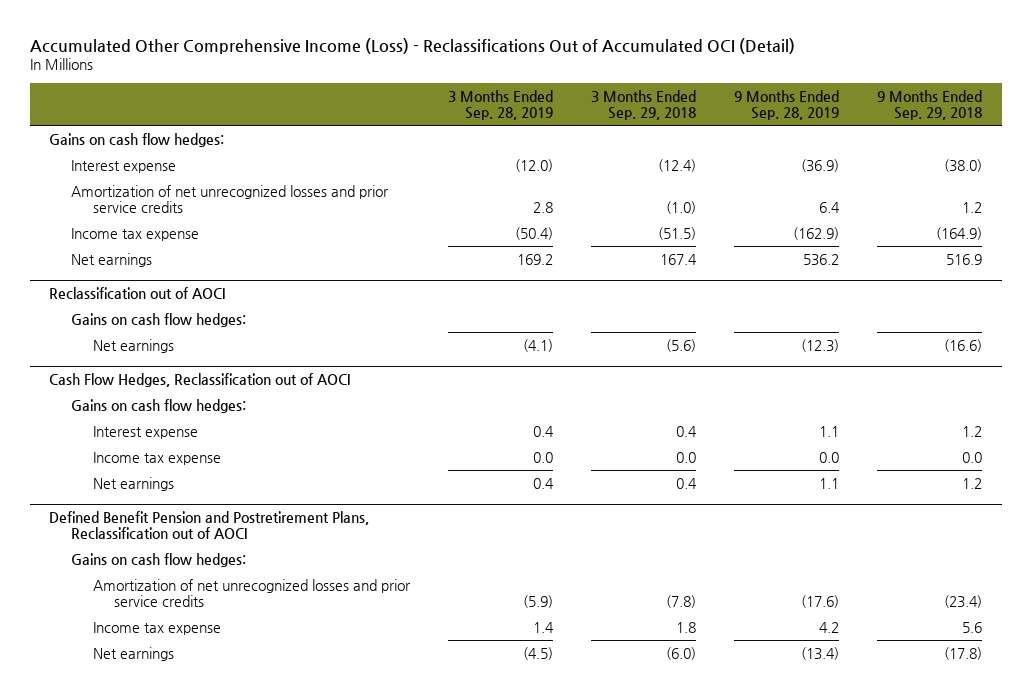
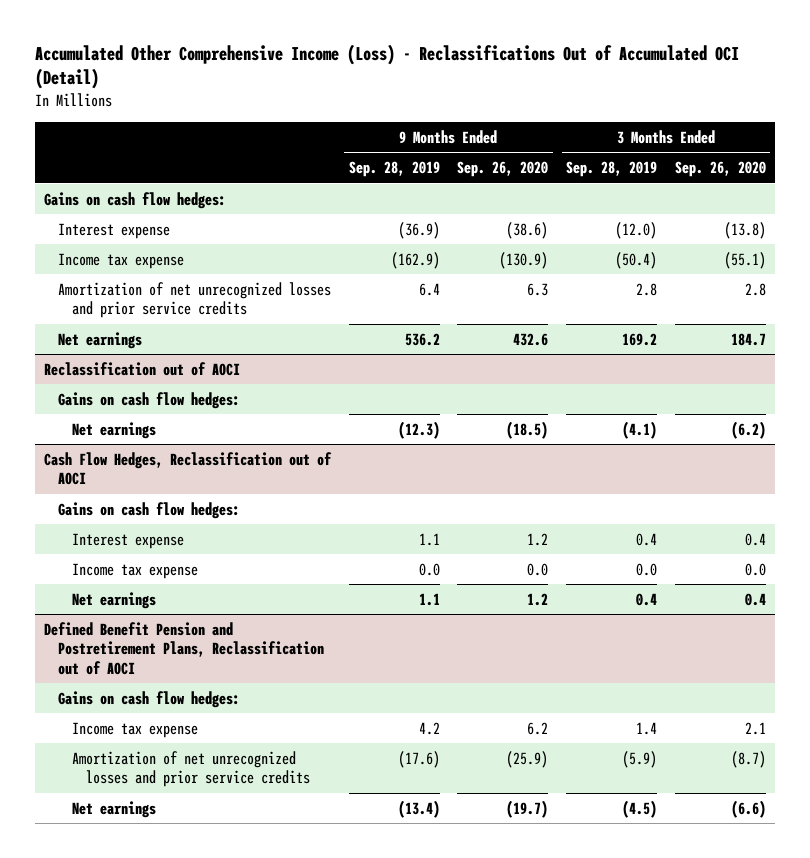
[591,89,697,121] 3 Months Ended Sep. 29, 2018 -> none
[877,89,983,121] 9 Months Ended Sep. 29, 2018 -> none
none -> [457,160,549,177] Sep. 26, 2020
none -> [674,160,766,177] Sep. 26, 2020
[70,184,389,213] Amortization of net unrecognized losses and prior service credits -> [57,281,331,319] Amortization of net unrecognized losses and prior service credits
[92,578,411,607] Amortization of net unrecognized losses and prior service credits -> [71,750,311,788] Amortization of net unrecognized losses and prior service credits

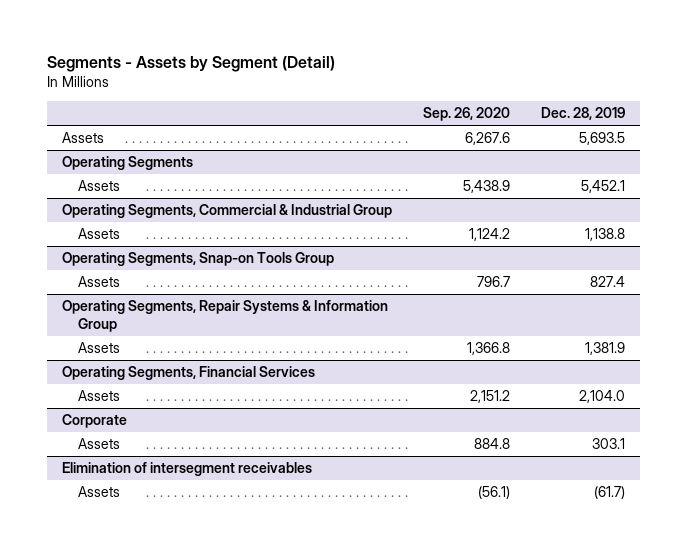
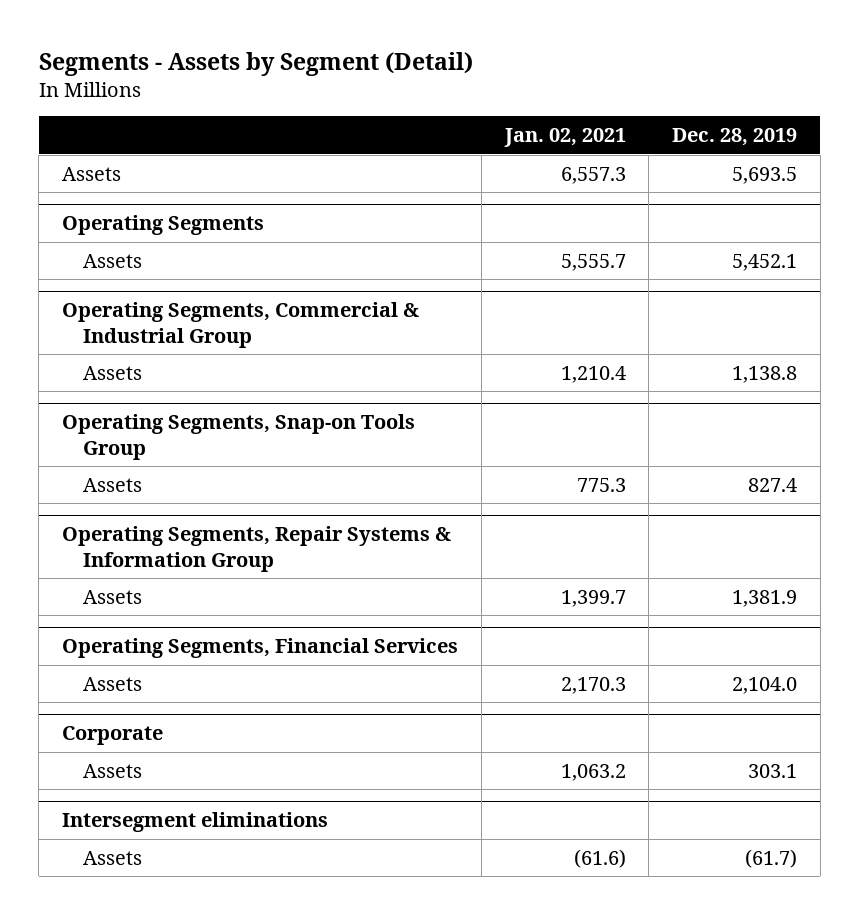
[423,107,511,122] Sep. 26, 2020 -> none
none -> [503,128,626,148] Jan. 02, 2021
[62,462,313,477] Elimination of intersegment receivables -> [62,812,329,833] Intersegment eliminations

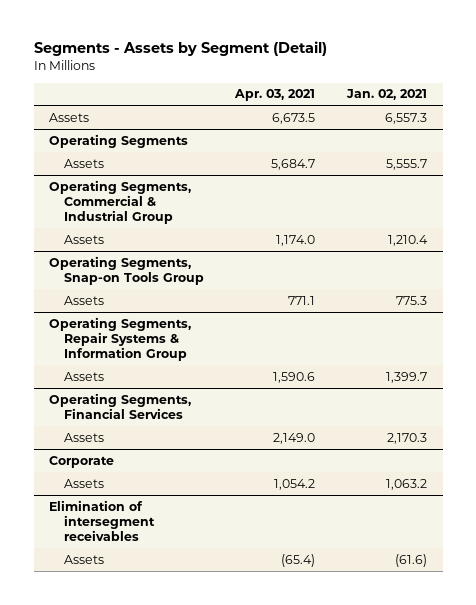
[672,128,798,147] Dec. 28, 2019 -> none
none -> [234,89,316,102] Apr. 03, 2021
[62,812,329,833] Intersegment eliminations -> [49,499,155,541] Elimination of intersegment receivables

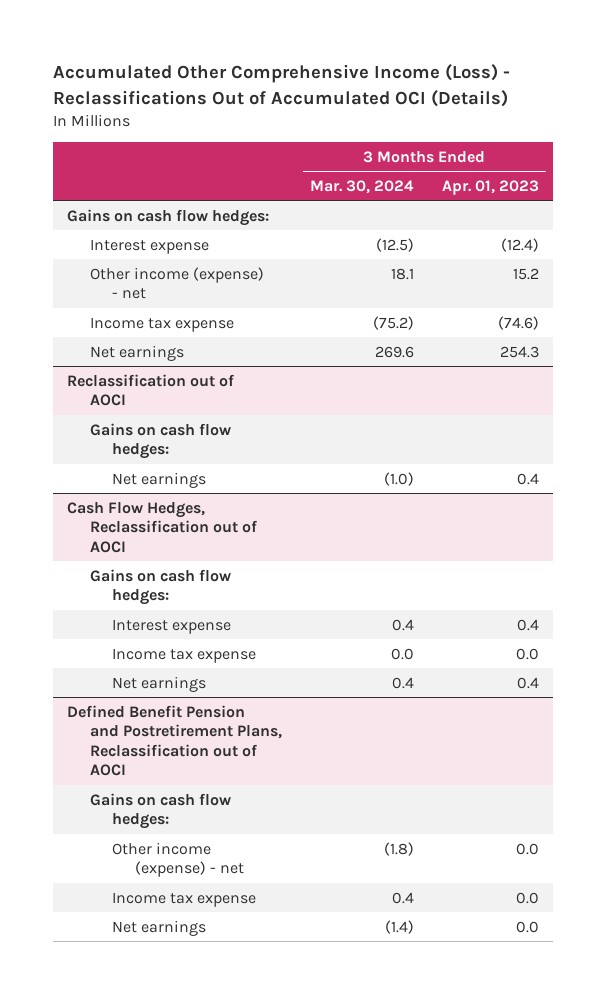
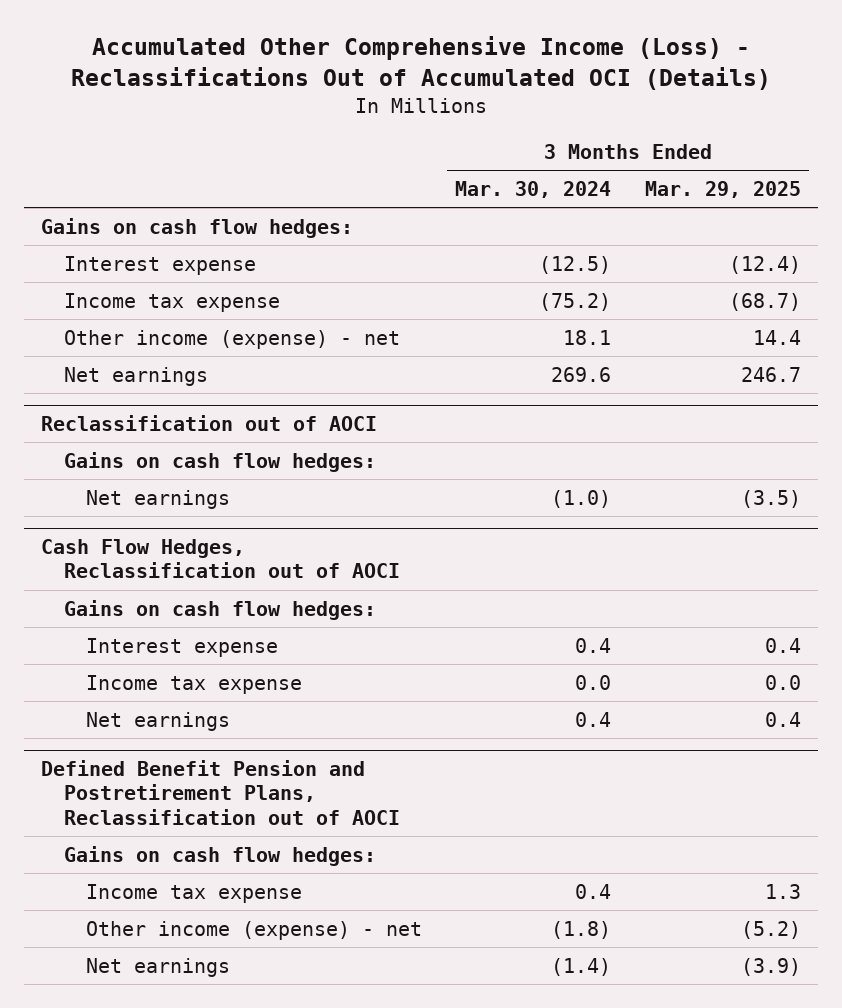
[441,179,539,195] Apr. 01, 2023 -> none
none -> [644,181,801,199] Mar. 29, 2025
[89,266,264,300] Other income (expense) - net -> [63,329,400,349] Other income (expense) - net
[112,841,244,878] Other income (expense) - net -> [85,920,422,940] Other income (expense) - net

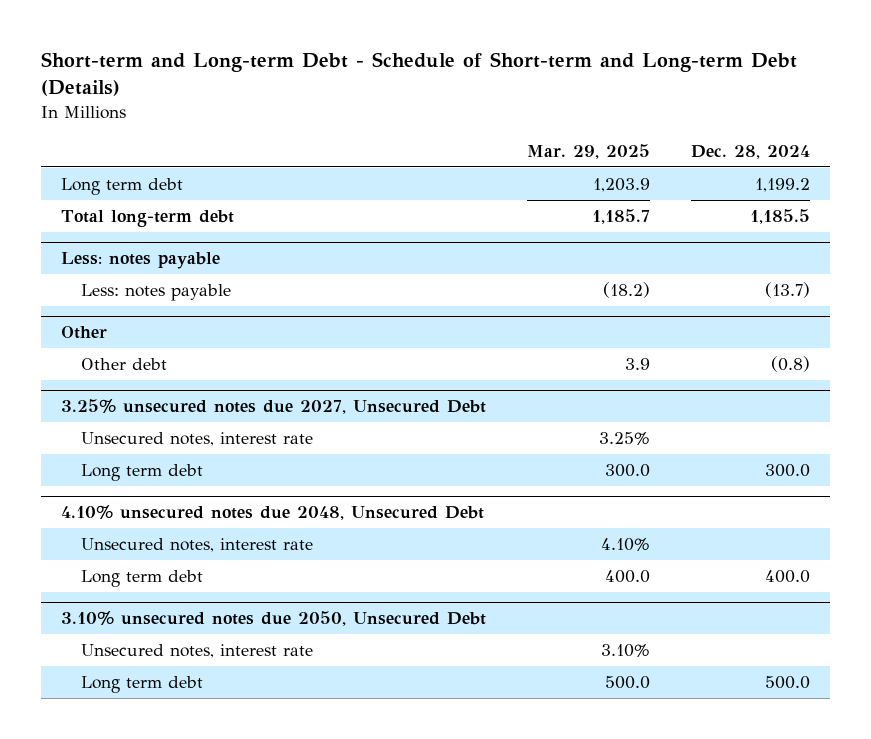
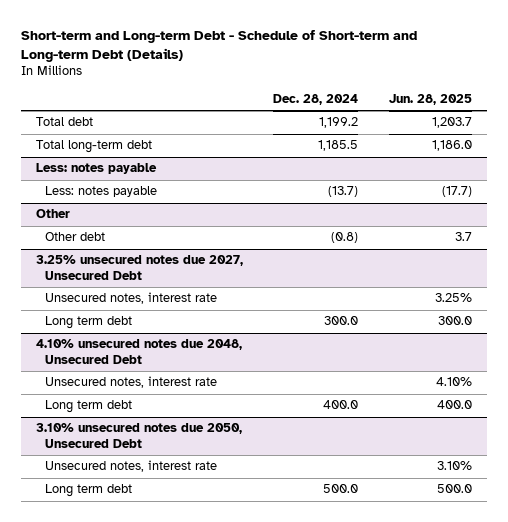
[526,143,650,159] Mar. 29, 2025 -> none
none -> [388,94,472,106] Jun. 28, 2025
[61,177,184,195] Long term debt -> [35,117,93,127] Total debt

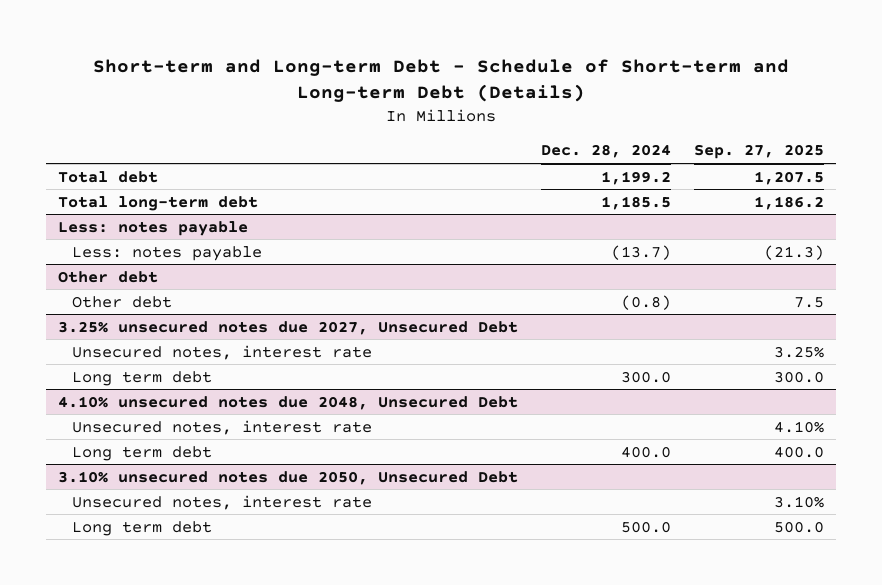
[388,94,472,106] Jun. 28, 2025 -> none
none -> [694,144,825,160] Sep. 27, 2025
[35,209,70,219] Other -> [57,270,158,283] Other debt

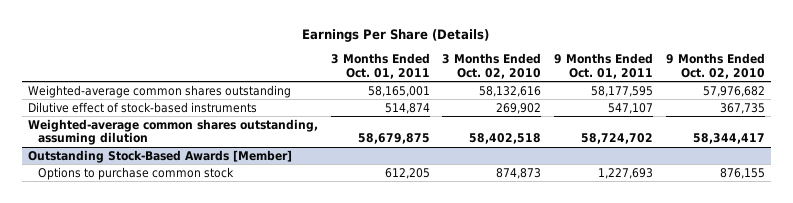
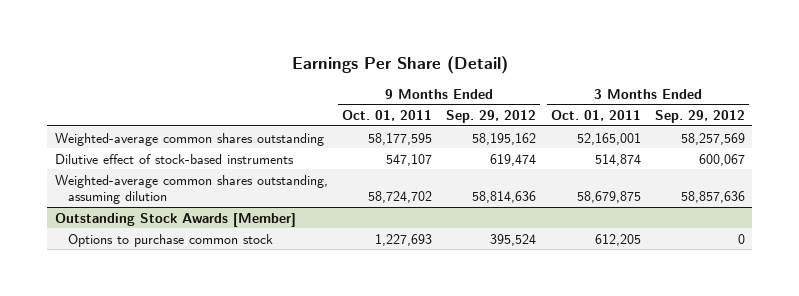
[302,29,490,43] Earnings Per Share (Details) -> [291,56,508,75] Earnings Per Share (Detail)
[442,53,542,80] 3 Months Ended Oct. 02, 2010 -> none
[665,53,765,80] 9 Months Ended Oct. 02, 2010 -> none
none -> [446,110,537,124] Sep. 29, 2012
none -> [654,110,745,124] Sep. 29, 2012
[367,85,430,97] 58,165,001 -> [576,132,641,145] 52,165,001
[28,149,293,163] Outstanding Stock-Based Awards [Member] -> [54,212,296,227] Outstanding Stock Awards [Member]

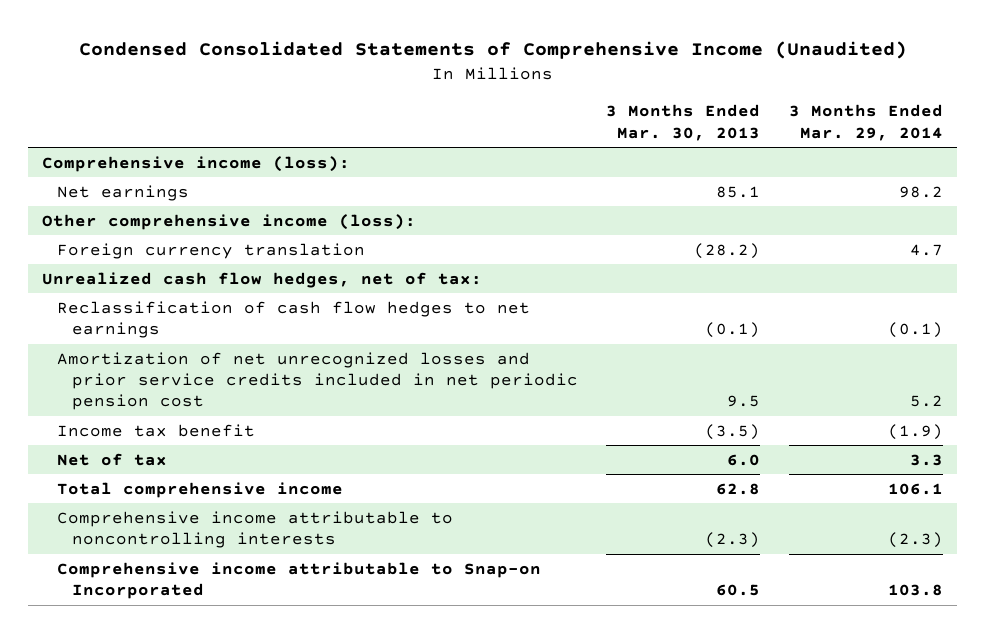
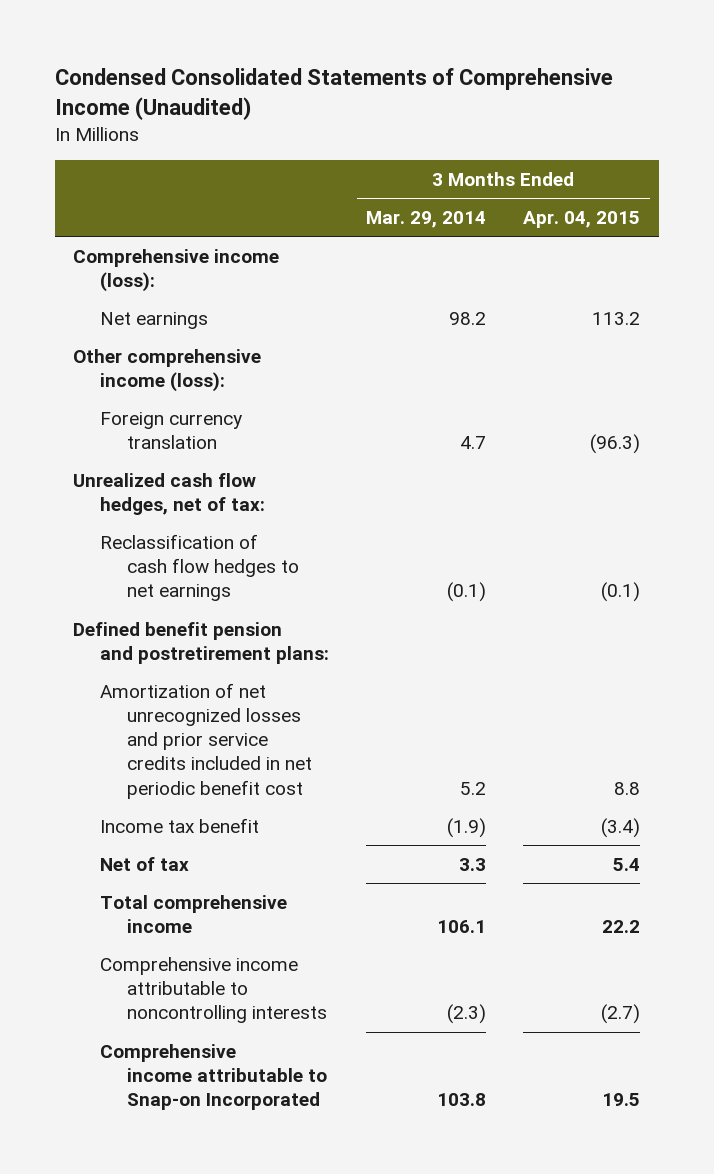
[606,104,761,141] 3 Months Ended Mar. 30, 2013 -> none
none -> [523,210,641,228] Apr. 04, 2015
none -> [73,621,330,665] Defined benefit pension and postretirement plans:
[57,351,578,411] Amortization of net unrecognized losses and prior service credits included in net periodic pension cost -> [100,682,313,799] Amortization of net unrecognized losses and prior service credits included in net periodic benefit cost

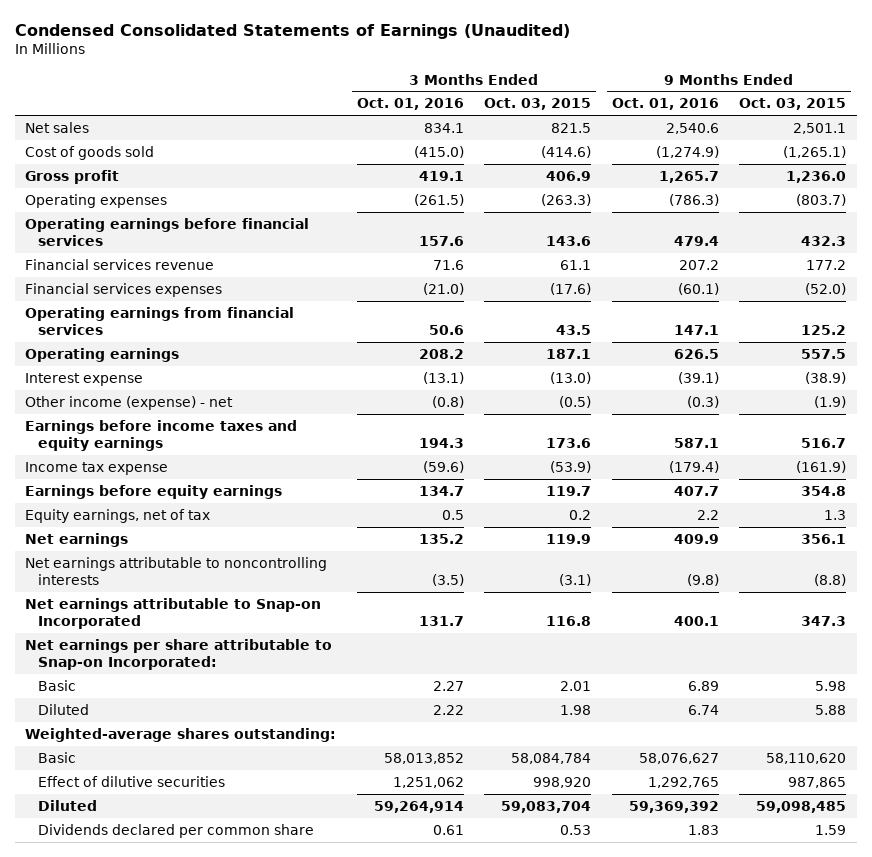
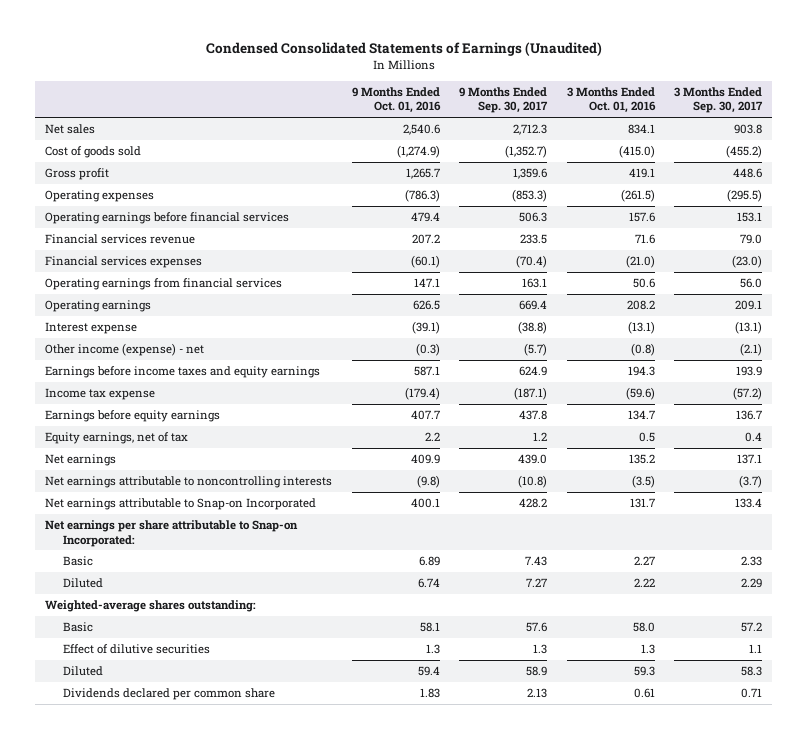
[484,98,592,111] Oct. 03, 2015 -> none
[739,98,847,111] Oct. 03, 2015 -> none
none -> [459,86,549,114] 9 Months Ended Sep. 30, 2017
none -> [674,86,764,114] 3 Months Ended Sep. 30, 2017
[383,752,464,764] 58,013,852 -> [632,622,655,633] 58.0
[638,752,719,764] 58,076,627 -> [419,622,440,633] 58.1
[392,776,464,788] 1,251,062 -> [640,644,655,655] 1.3
[647,776,719,788] 1,292,765 -> [425,644,440,655] 1.3
[373,800,464,813] 59,264,914 -> [633,666,655,677] 59.3
[628,800,719,813] 59,369,392 -> [417,666,440,677] 59.4

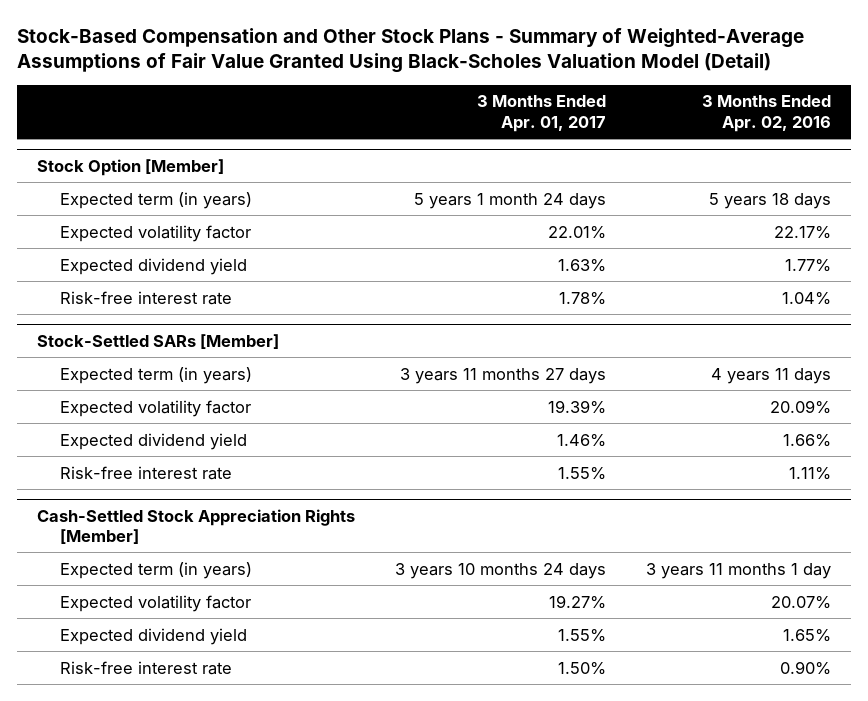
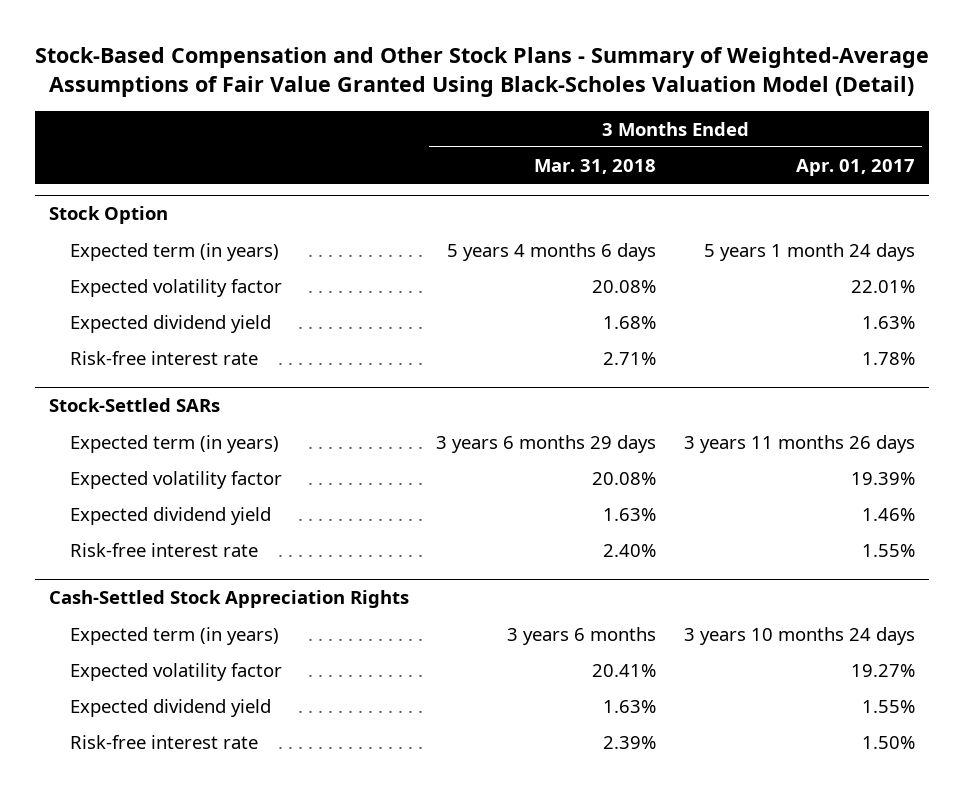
[701,95,831,132] 3 Months Ended Apr. 02, 2016 -> none
none -> [534,158,657,174] Mar. 31, 2018
[37,158,225,176] Stock Option [Member] -> [48,206,168,225] Stock Option
[37,333,280,349] Stock-Settled SARs [Member] -> [48,398,220,413] Stock-Settled SARs
[400,367,607,384] 3 years 11 months 27 days -> [684,434,916,453] 3 years 11 months 26 days
[37,508,356,544] Cash-Settled Stock Appreciation Rights [Member] -> [48,590,409,609] Cash-Settled Stock Appreciation Rights

